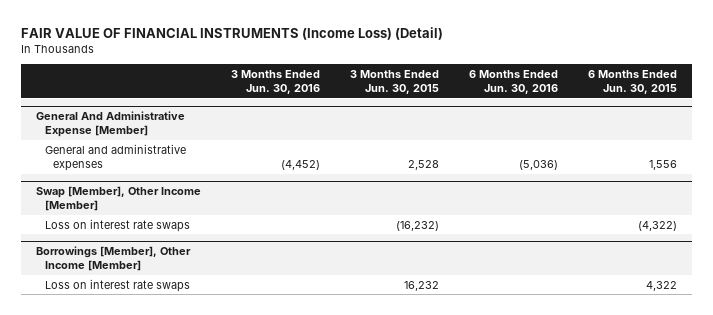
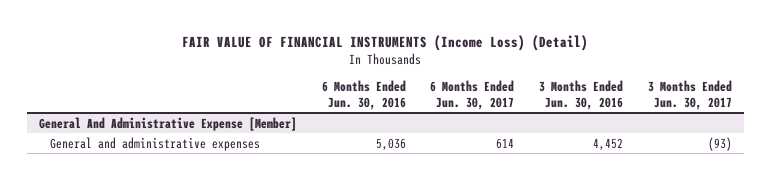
[349,69,439,95] 3 Months Ended Jun. 30, 2015 -> none
[588,69,678,95] 6 Months Ended Jun. 30, 2015 -> none
none -> [430,80,515,110] 6 Months Ended Jun. 30, 2017
none -> [647,80,732,110] 3 Months Ended Jun. 30, 2017
[35,185,201,212] Swap [Member], Other Income [Member] -> none
[44,218,190,232] Loss on interest rate swaps -> none
[35,245,191,272] Borrowings [Member], Other Income [Member] -> none
[44,278,190,292] Loss on interest rate swaps -> none
[280,160,320,171] (4,452) -> [593,137,624,151] 4,452
[519,160,559,171] (5,036) -> [375,137,406,151] 5,036

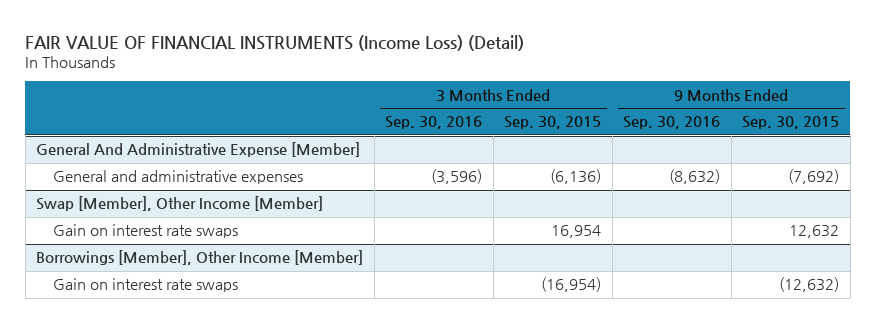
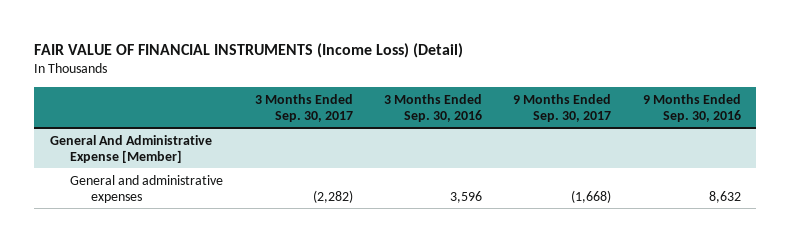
[504,116,602,130] Sep. 30, 2015 -> none
[742,116,840,130] Sep. 30, 2015 -> none
none -> [254,93,353,122] 3 Months Ended Sep. 30, 2017
none -> [513,93,612,122] 9 Months Ended Sep. 30, 2017
[36,196,324,212] Swap [Member], Other Income [Member] -> none
[52,224,238,239] Gain on interest rate swaps -> none
[36,250,364,266] Borrowings [Member], Other Income [Member] -> none
[52,278,238,293] Gain on interest rate swaps -> none
[431,169,483,185] (3,596) -> [450,190,483,203] 3,596
[669,169,721,185] (8,632) -> [708,190,741,203] 8,632

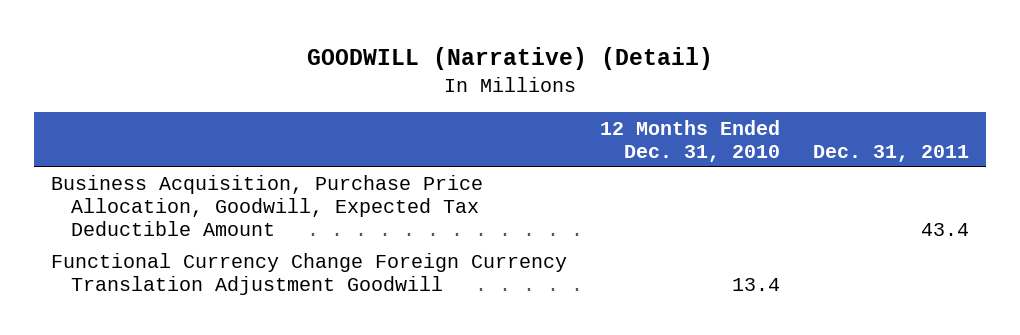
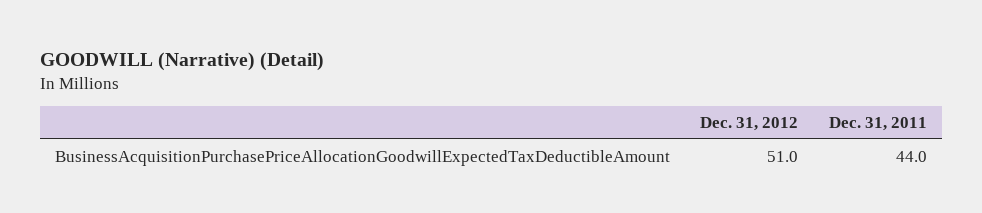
[599,119,780,162] 12 Months Ended Dec. 31, 2010 -> none
none -> [700,116,799,131] Dec. 31, 2012
[50,175,483,237] Business Acquisition, Purchase Price Allocation, Goodwill, Expected Tax Deductible Amount -> none
[50,253,567,296] Functional Currency Change Foreign Currency Translation Adjustment Goodwill -> none
none -> [54,149,670,166] BusinessAcquisitionPurchasePriceAllocationGoodwillExpectedTaxDeductibleAmount

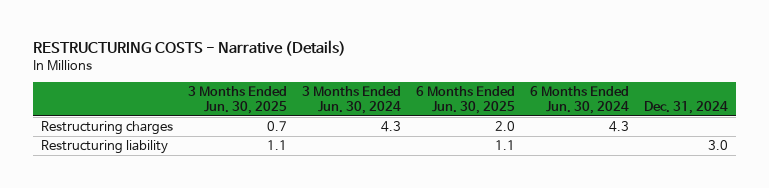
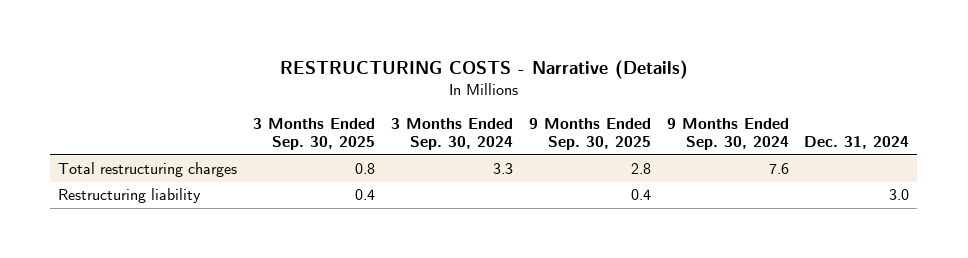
[187,86,287,114] 3 Months Ended Jun. 30, 2025 -> none
[301,86,401,114] 3 Months Ended Jun. 30, 2024 -> none
[415,86,515,114] 6 Months Ended Jun. 30, 2025 -> none
[530,86,630,114] 6 Months Ended Jun. 30, 2024 -> none
none -> [252,118,375,151] 3 Months Ended Sep. 30, 2025
none -> [390,118,513,151] 3 Months Ended Sep. 30, 2024
none -> [528,118,651,151] 9 Months Ended Sep. 30, 2025
none -> [666,118,789,151] 9 Months Ended Sep. 30, 2024
[40,120,173,135] Restructuring charges -> [58,162,238,178] Total restructuring charges

